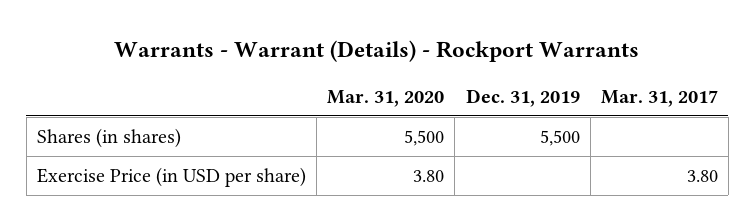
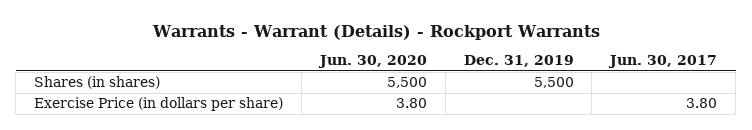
[327,90,445,108] Mar. 31, 2020 -> none
[600,90,718,108] Mar. 31, 2017 -> none
none -> [317,55,427,69] Jun. 30, 2020
none -> [608,55,718,69] Jun. 30, 2017
[37,166,307,187] Exercise Price (in USD per share) -> [34,97,284,112] Exercise Price (in dollars per share)

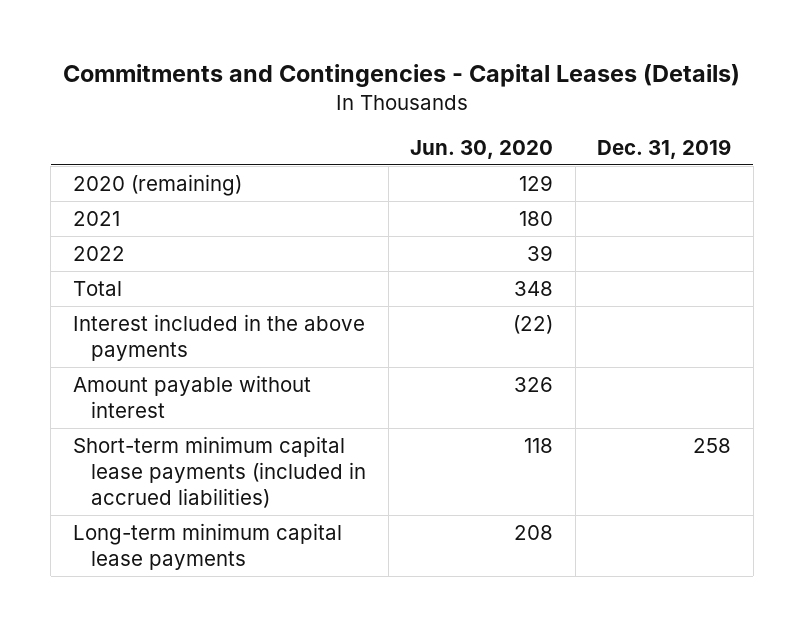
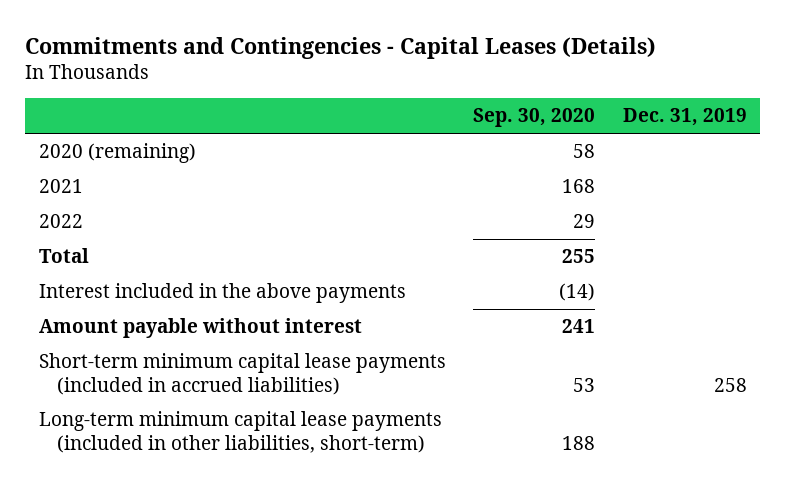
[410,140,554,160] Jun. 30, 2020 -> none
none -> [473,108,596,128] Sep. 30, 2020
[72,522,342,570] Long-term minimum capital lease payments -> [38,411,442,453] Long-term minimum capital lease payments (included in other liabilities, short-term)

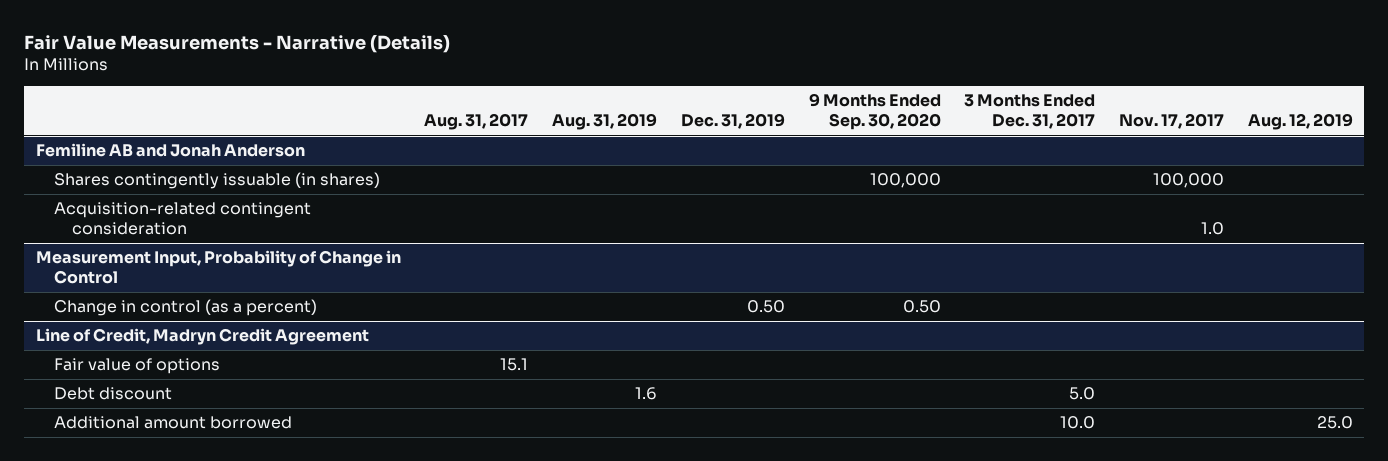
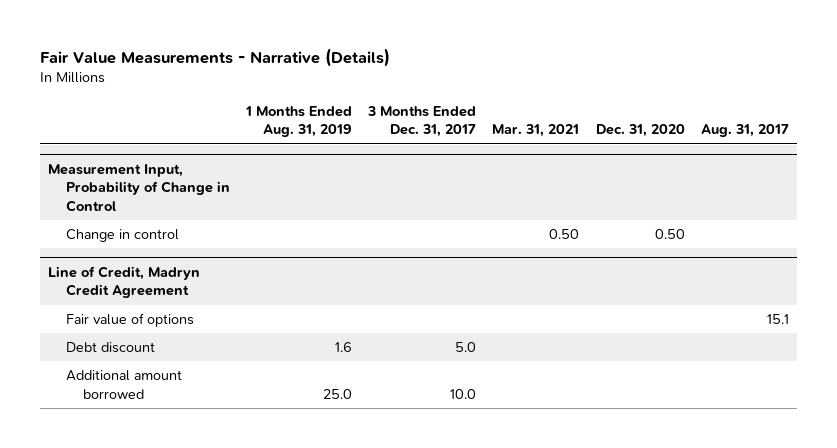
[552,112,658,130] Aug. 31, 2019 -> none
[680,112,785,129] Dec. 31, 2019 -> none
[808,92,941,130] 9 Months Ended Sep. 30, 2020 -> none
[1118,112,1224,129] Nov. 17, 2017 -> none
[1247,112,1353,130] Aug. 12, 2019 -> none
none -> [244,105,352,138] 1 Months Ended Aug. 31, 2019
none -> [492,124,580,138] Mar. 31, 2021
none -> [595,124,685,138] Dec. 31, 2020
[35,143,305,158] Femiline AB and Jonah Anderson -> none
[53,172,380,190] Shares contingently issuable (in shares) -> none
[53,202,311,236] Acquisition-related contingent consideration -> none
[53,299,317,317] Change in control (as a percent) -> [65,229,179,243] Change in control

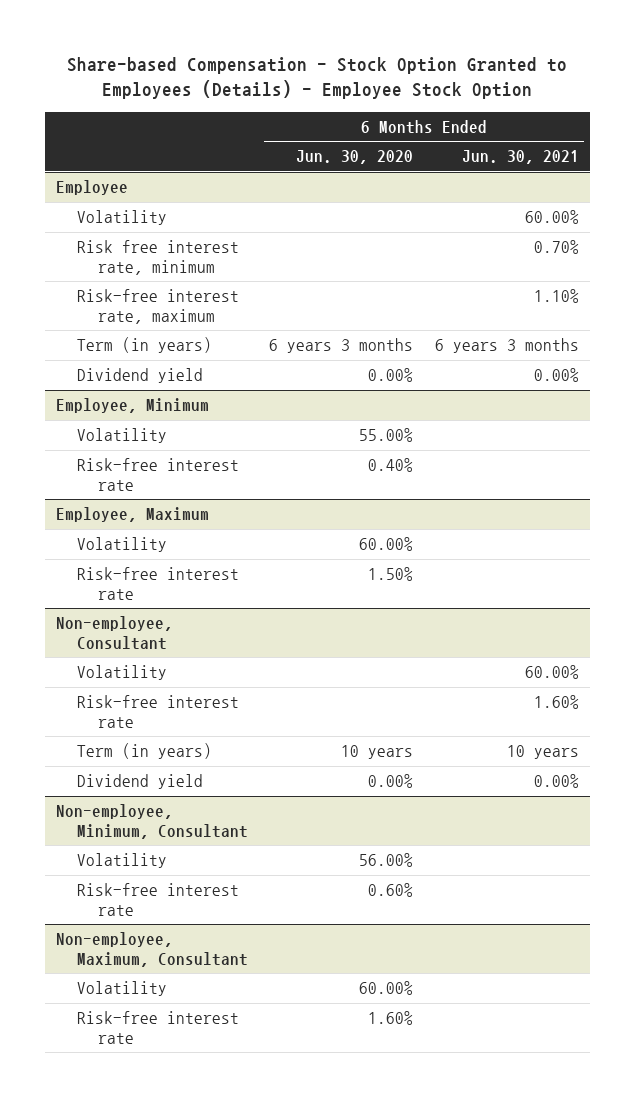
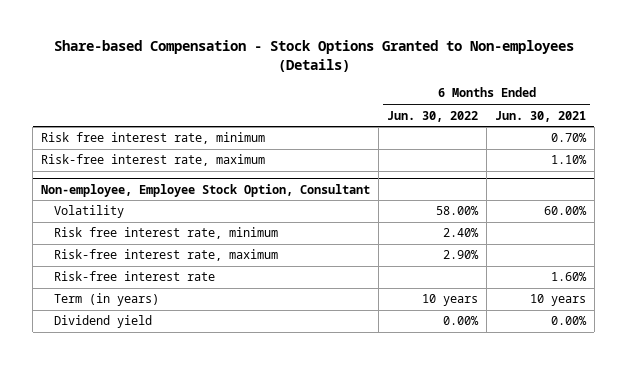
[67,57,568,100] Share-based Compensation - Stock Option Granted to Employees (Details) - Employee Stock Option -> [53,40,574,72] Share-based Compensation - Stock Options Granted to Non-employees (Details)
[296,150,414,165] Jun. 30, 2020 -> none
none -> [387,110,479,122] Jun. 30, 2022
[55,180,128,196] Employee -> none
[76,210,167,226] Volatility -> none
[76,337,212,354] Term (in years) -> none
[76,368,203,384] Dividend yield -> none
[55,398,209,414] Employee, Minimum -> none
[76,428,167,444] Volatility -> none
[76,458,239,491] Risk-free interest rate -> none
[55,507,209,523] Employee, Maximum -> none
[76,537,167,553] Volatility -> none
[76,567,239,600] Risk-free interest rate -> none
[55,616,173,650] Non-employee, Consultant -> [41,183,371,197] Non-employee, Employee Stock Option, Consultant
none -> [54,227,279,240] Risk free interest rate, minimum
none -> [54,249,279,262] Risk-free interest rate, maximum
[55,804,248,839] Non-employee, Minimum, Consultant -> none
[76,853,167,869] Volatility -> none
[76,883,239,916] Risk-free interest rate -> none
[55,932,248,967] Non-employee, Maximum, Consultant -> none
[76,981,167,997] Volatility -> none
[76,1011,239,1044] Risk-free interest rate -> none

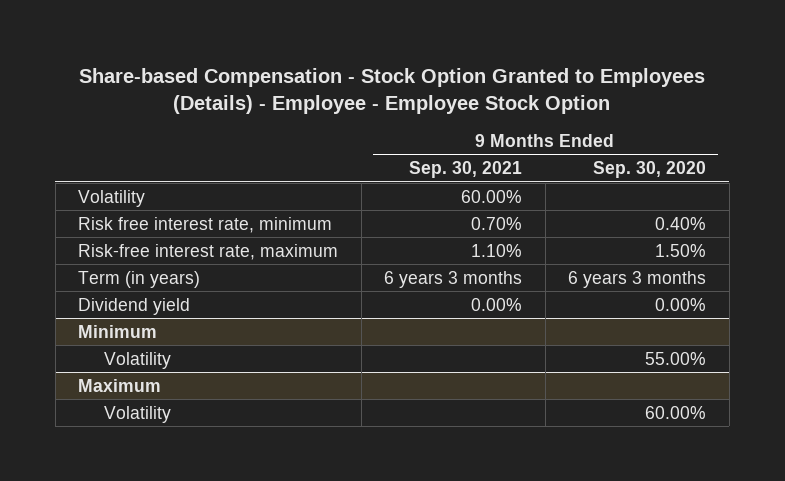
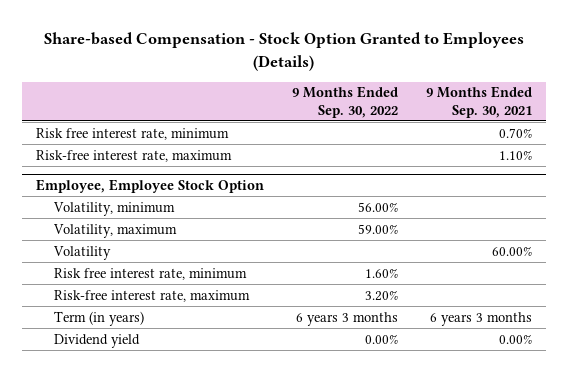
[79,67,706,115] Share-based Compensation - Stock Option Granted to Employees (Details) - Employee - Employee Stock Option -> [43,32,524,72] Share-based Compensation - Stock Option Granted to Employees (Details)
[593,161,707,179] Sep. 30, 2020 -> none
none -> [291,86,398,118] 9 Months Ended Sep. 30, 2022
[78,189,146,207] Volatility -> none
[78,270,201,288] Term (in years) -> none
[78,297,191,315] Dividend yield -> none
[78,324,158,338] Minimum -> none
[103,351,171,369] Volatility -> none
[78,378,162,392] Maximum -> none
[103,405,171,423] Volatility -> none
none -> [35,179,264,194] Employee, Employee Stock Option
none -> [53,201,176,216] Volatility, minimum
none -> [53,223,178,238] Volatility, maximum
none -> [53,245,112,260] Volatility
none -> [54,267,248,280] Risk free interest rate, minimum
none -> [54,289,251,302] Risk-free interest rate, maximum
none -> [54,310,145,326] Term (in years)
none -> [54,333,141,348] Dividend yield

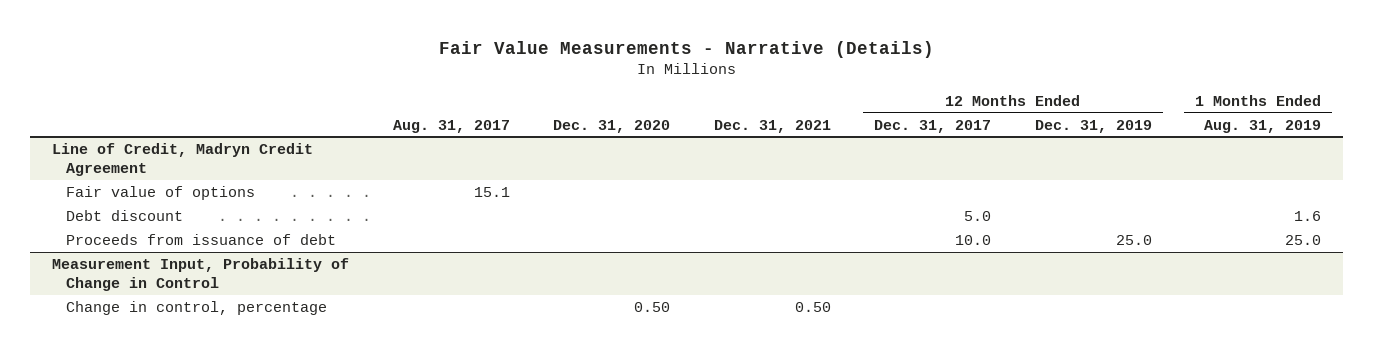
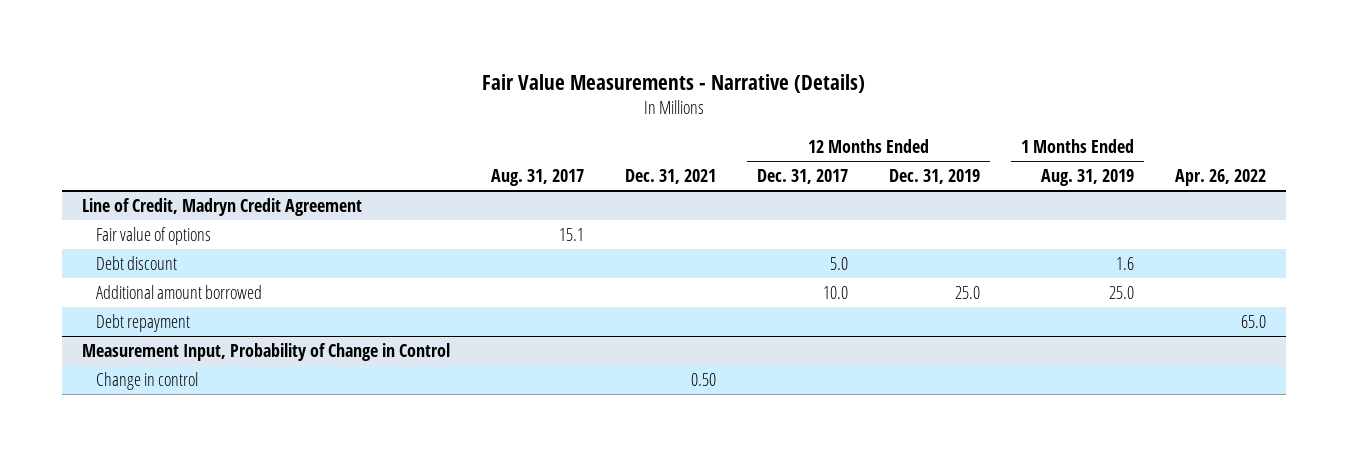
[553,119,671,133] Dec. 31, 2020 -> none
none -> [1174,169,1266,187] Apr. 26, 2022
[65,233,336,245] Proceeds from issuance of debt -> [95,284,262,299] Additional amount borrowed
none -> [95,313,190,332] Debt repayment
[65,300,327,315] Change in control, percentage -> [95,371,198,390] Change in control

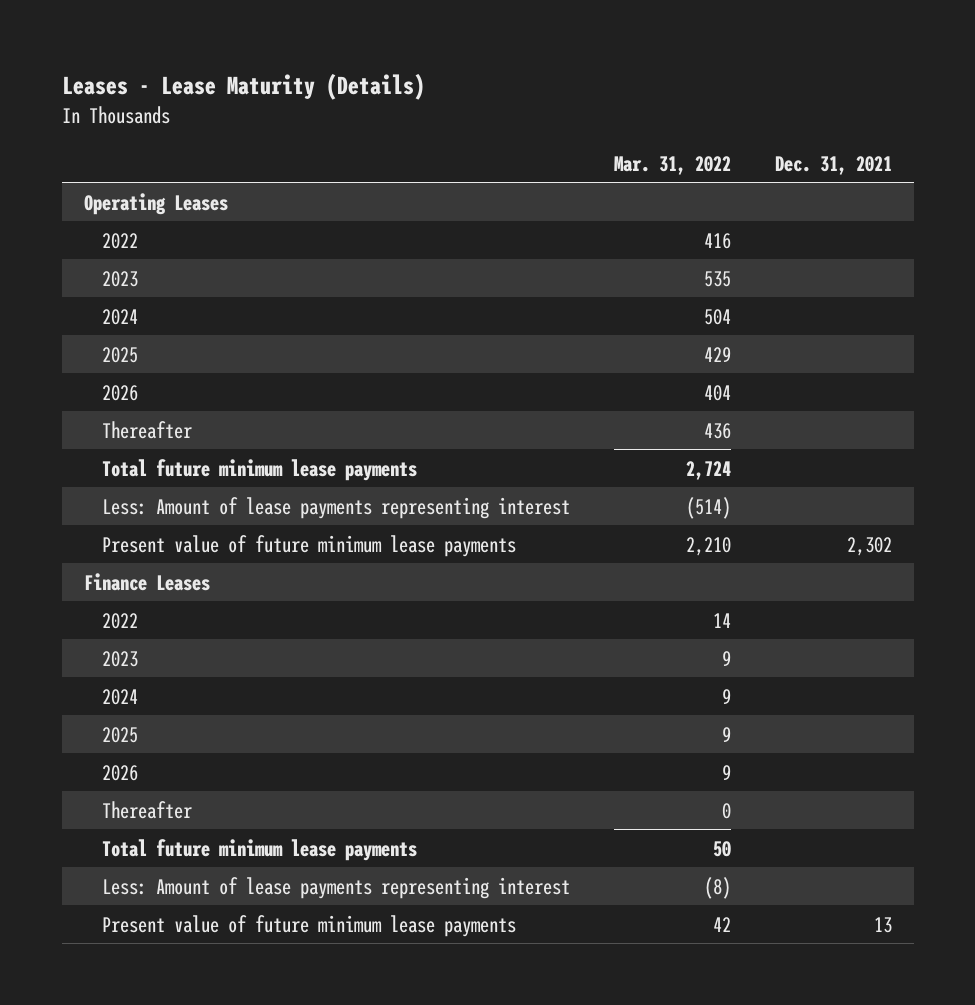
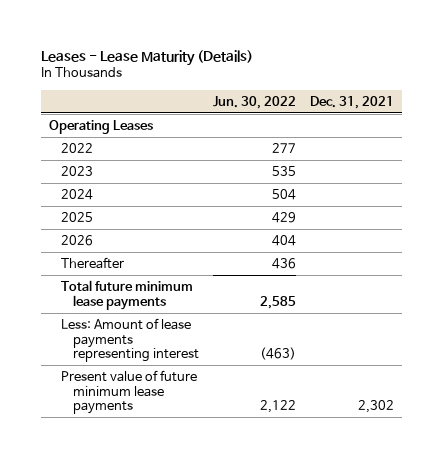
[613,155,731,175] Mar. 31, 2022 -> none
none -> [212,95,296,109] Jun. 30, 2022
[83,572,210,591] Finance Leases -> none
[101,612,138,629] 2022 -> none
[101,650,138,667] 2023 -> none
[101,688,138,705] 2024 -> none
[101,726,138,743] 2025 -> none
[101,764,138,781] 2026 -> none
[101,800,192,819] Thereafter -> none
[101,838,417,861] Total future minimum lease payments -> none
[101,876,570,899] Less: Amount of lease payments representing interest -> none
[101,914,516,937] Present value of future minimum lease payments -> none

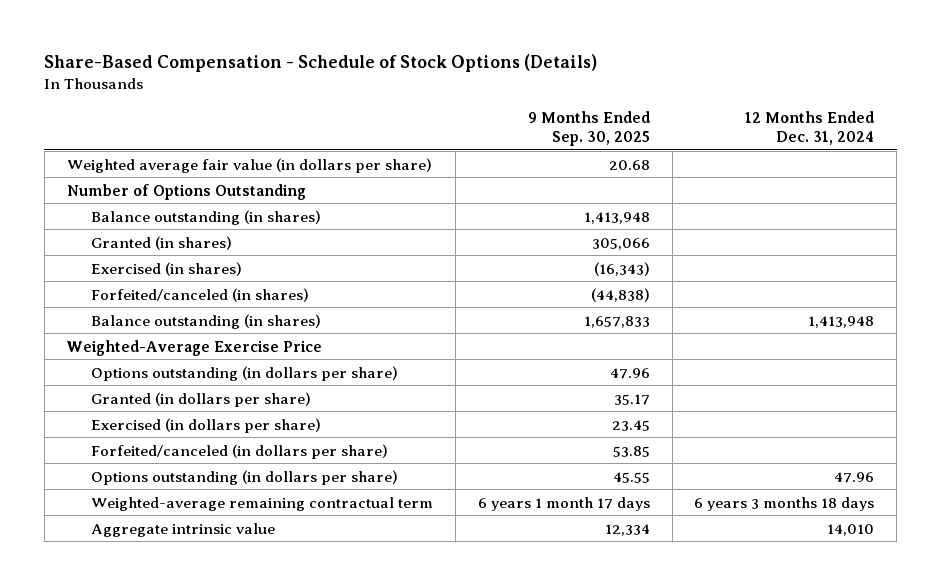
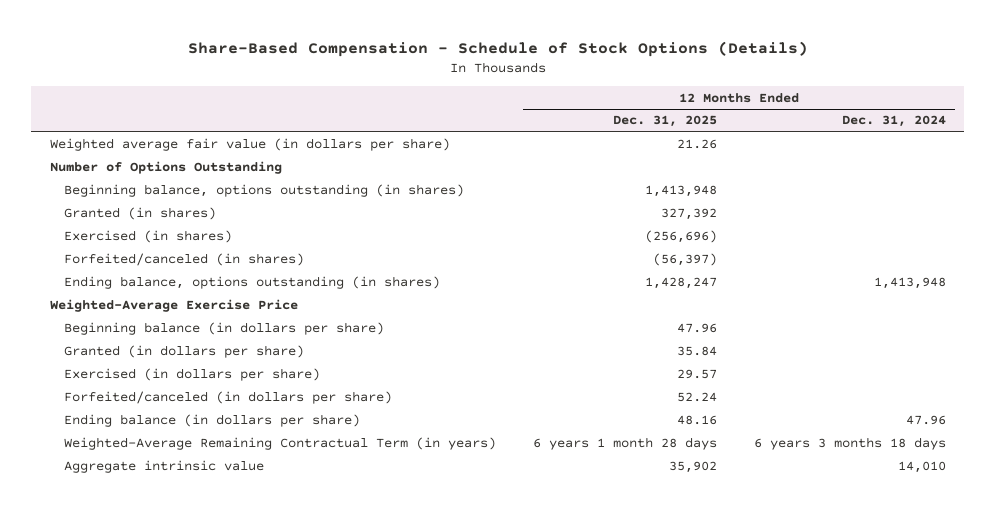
[527,110,650,146] 9 Months Ended Sep. 30, 2025 -> none
none -> [612,115,717,128] Dec. 31, 2025
[90,209,321,225] Balance outstanding (in shares) -> [63,184,464,198] Beginning balance, options outstanding (in shares)
[90,313,321,329] Balance outstanding (in shares) -> [63,276,440,290] Ending balance, options outstanding (in shares)
[90,365,398,381] Options outstanding (in dollars per share) -> [63,322,384,336] Beginning balance (in dollars per share)
[90,469,398,485] Options outstanding (in dollars per share) -> [63,414,360,428] Ending balance (in dollars per share)
[90,496,433,511] Weighted-average remaining contractual term -> [63,437,496,451] Weighted-Average Remaining Contractual Term (in years)

